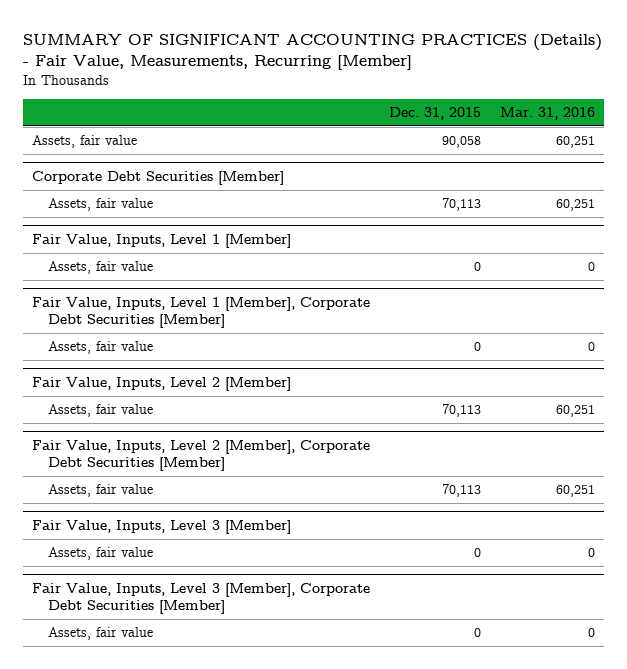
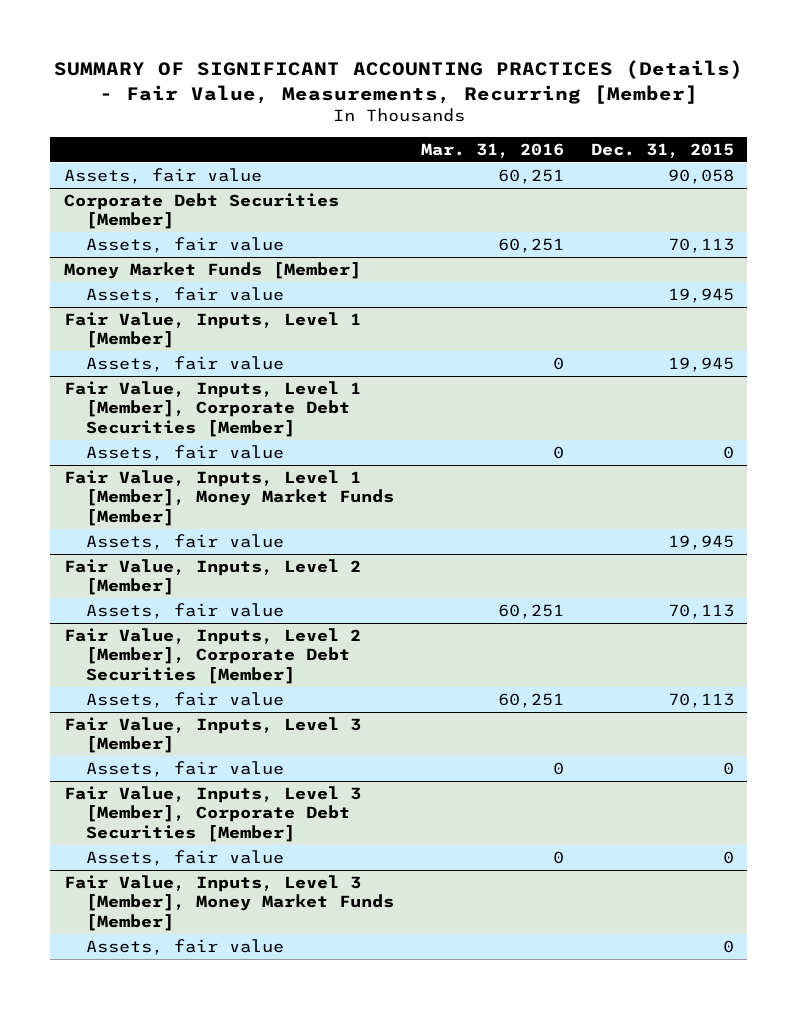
none -> [63,261,361,279] Money Market Funds [Member]
none -> [86,286,285,303] Assets, fair value
[474,262,482,272] 0 -> [667,356,734,372] 19,945
none -> [63,469,395,526] Fair Value, Inputs, Level 1 [Member], Money Market Funds [Member]
none -> [86,533,285,550] Assets, fair value
none -> [63,874,395,931] Fair Value, Inputs, Level 3 [Member], Money Market Funds [Member]
none -> [86,938,285,955] Assets, fair value

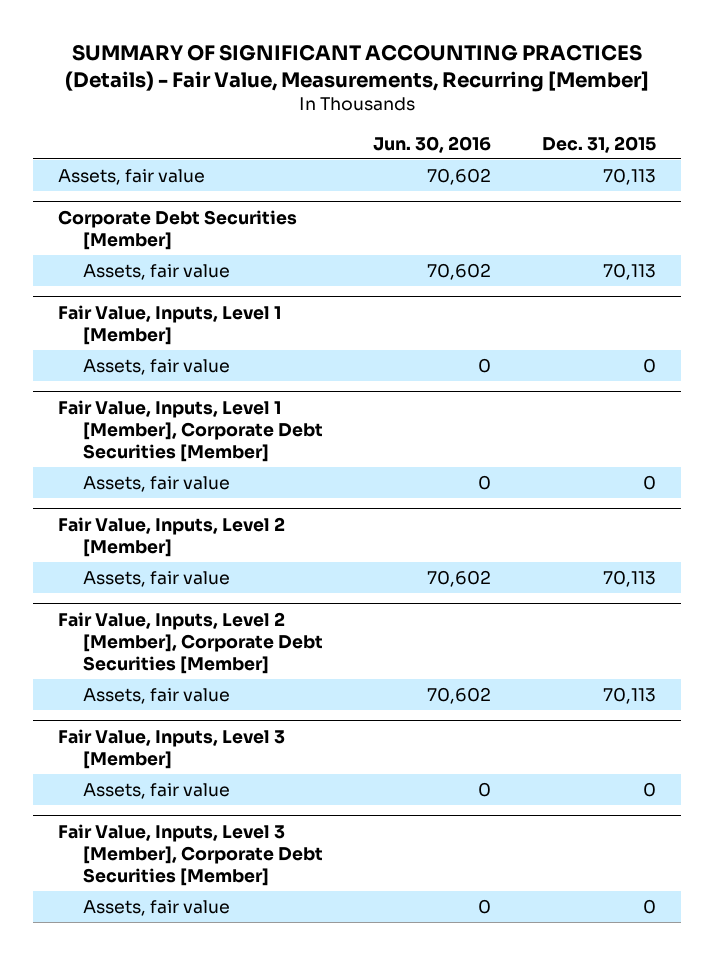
[420,142,564,158] Mar. 31, 2016 -> none
none -> [373,135,492,153] Jun. 30, 2016
[667,168,734,184] 90,058 -> [602,168,656,186] 70,113
[63,261,361,279] Money Market Funds [Member] -> none
[86,286,285,303] Assets, fair value -> none
[667,356,734,372] 19,945 -> [642,358,656,374] 0
[63,469,395,526] Fair Value, Inputs, Level 1 [Member], Money Market Funds [Member] -> none
[86,533,285,550] Assets, fair value -> none
[63,874,395,931] Fair Value, Inputs, Level 3 [Member], Money Market Funds [Member] -> none
[86,938,285,955] Assets, fair value -> none

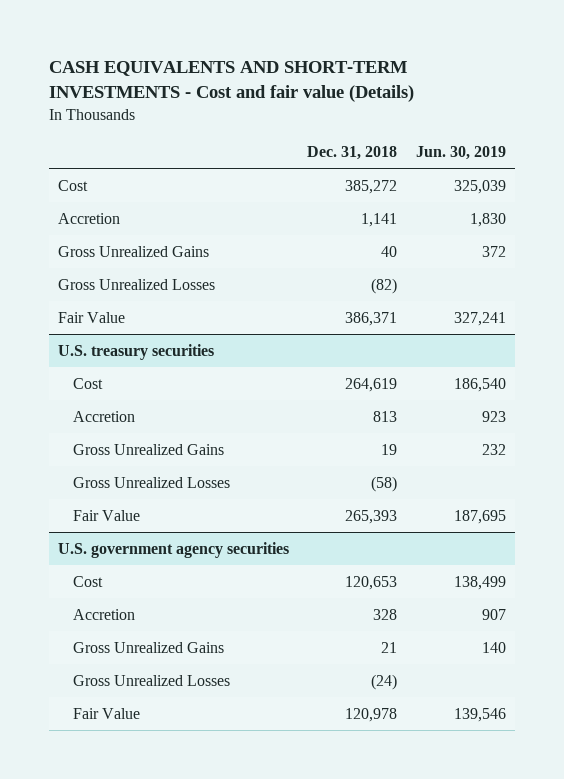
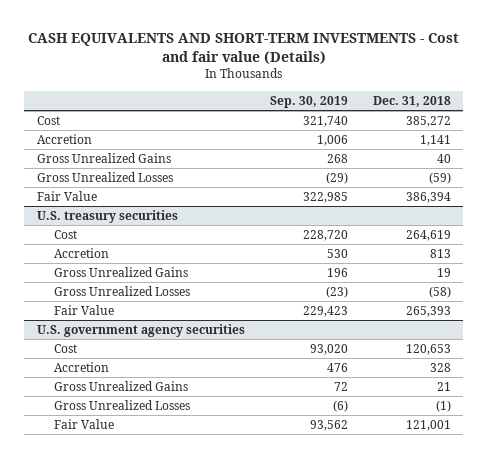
[415,145,506,160] Jun. 30, 2019 -> none
none -> [269,95,348,108] Sep. 30, 2019
[371,277,398,294] (82) -> [428,172,451,185] (59)
[345,311,398,326] 386,371 -> [405,192,451,204] 386,394
[371,673,398,690] (24) -> [435,400,451,413] (1)
[345,707,398,722] 120,978 -> [405,420,451,432] 121,001

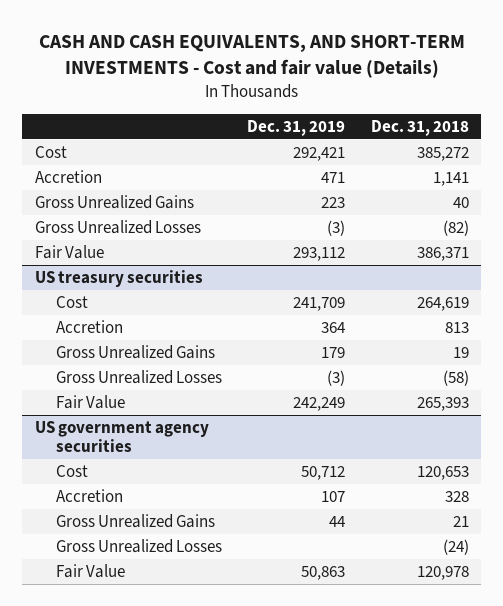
[27,33,459,65] CASH EQUIVALENTS AND SHORT-TERM INVESTMENTS - Cost and fair value (Details) -> [38,35,465,79] CASH AND CASH EQUIVALENTS, AND SHORT-TERM INVESTMENTS - Cost and fair value (Details)
[269,95,348,108] Sep. 30, 2019 -> none
none -> [247,119,346,136] Dec. 31, 2019
[428,172,451,185] (59) -> [442,219,469,236] (82)
[405,192,451,204] 386,394 -> [416,246,469,261] 386,371
[36,210,178,224] U.S. treasury securities -> [34,269,203,287] US treasury securities
[36,324,245,338] U.S. government agency securities -> [34,420,209,453] US government agency securities
[435,400,451,413] (1) -> [442,538,469,555] (24)
[405,420,451,432] 121,001 -> [416,565,469,580] 120,978

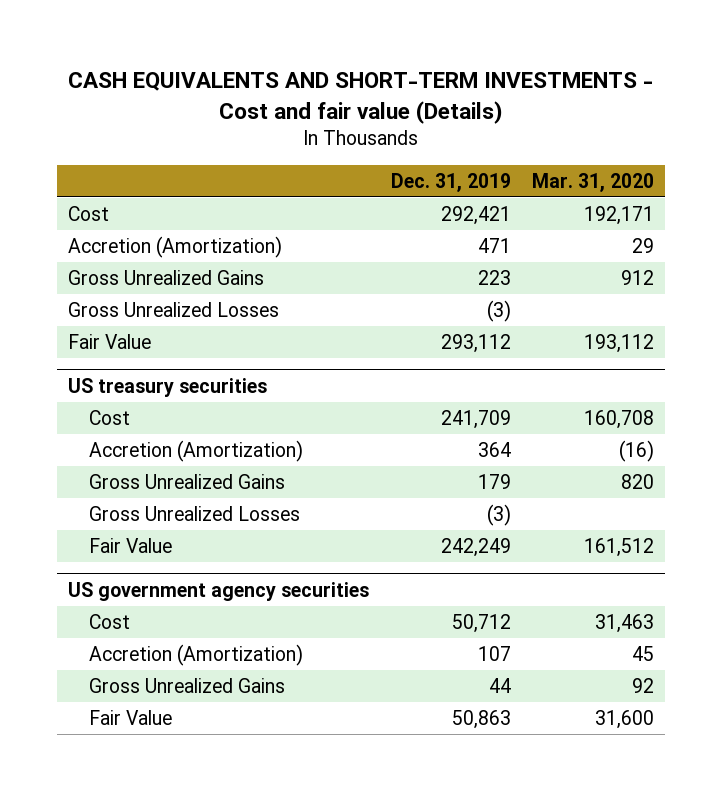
[38,35,465,79] CASH AND CASH EQUIVALENTS, AND SHORT-TERM INVESTMENTS - Cost and fair value (Details) -> [68,71,654,124] CASH EQUIVALENTS AND SHORT-TERM INVESTMENTS - Cost and fair value (Details)
[370,119,469,136] Dec. 31, 2018 -> none
none -> [531,172,654,192] Mar. 31, 2020
[34,169,102,183] Accretion -> [68,236,283,259] Accretion (Amortization)
[56,319,124,333] Accretion -> [89,440,304,463] Accretion (Amortization)
[56,488,124,502] Accretion -> [89,644,304,667] Accretion (Amortization)
[56,538,223,553] Gross Unrealized Losses -> none

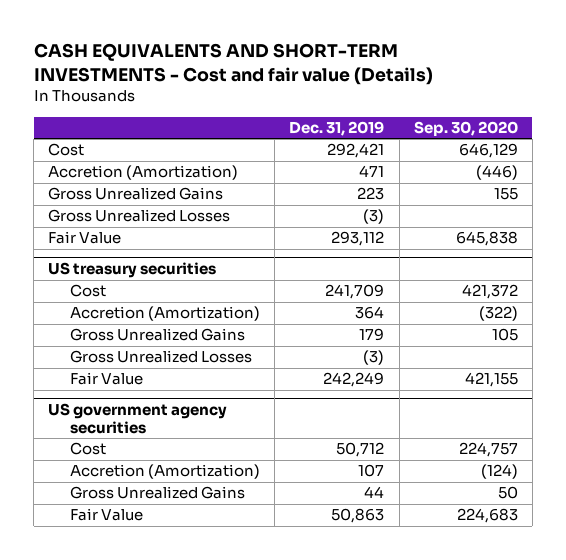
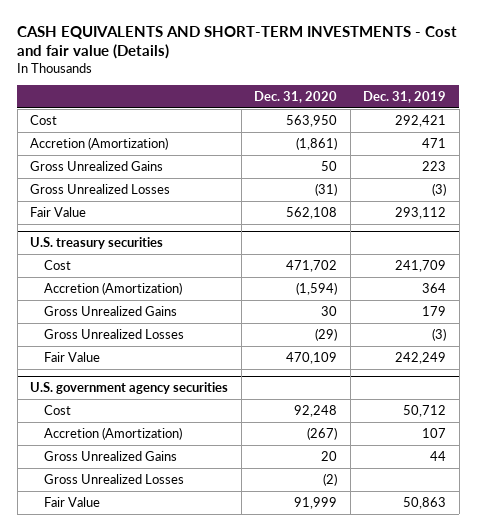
[413,121,518,137] Sep. 30, 2020 -> none
none -> [254,91,338,104] Dec. 31, 2020
[48,262,217,279] US treasury securities -> [30,237,164,250] U.S. treasury securities
[48,403,228,435] US government agency securities -> [30,382,229,395] U.S. government agency securities
none -> [43,473,184,484] Gross Unrealized Losses

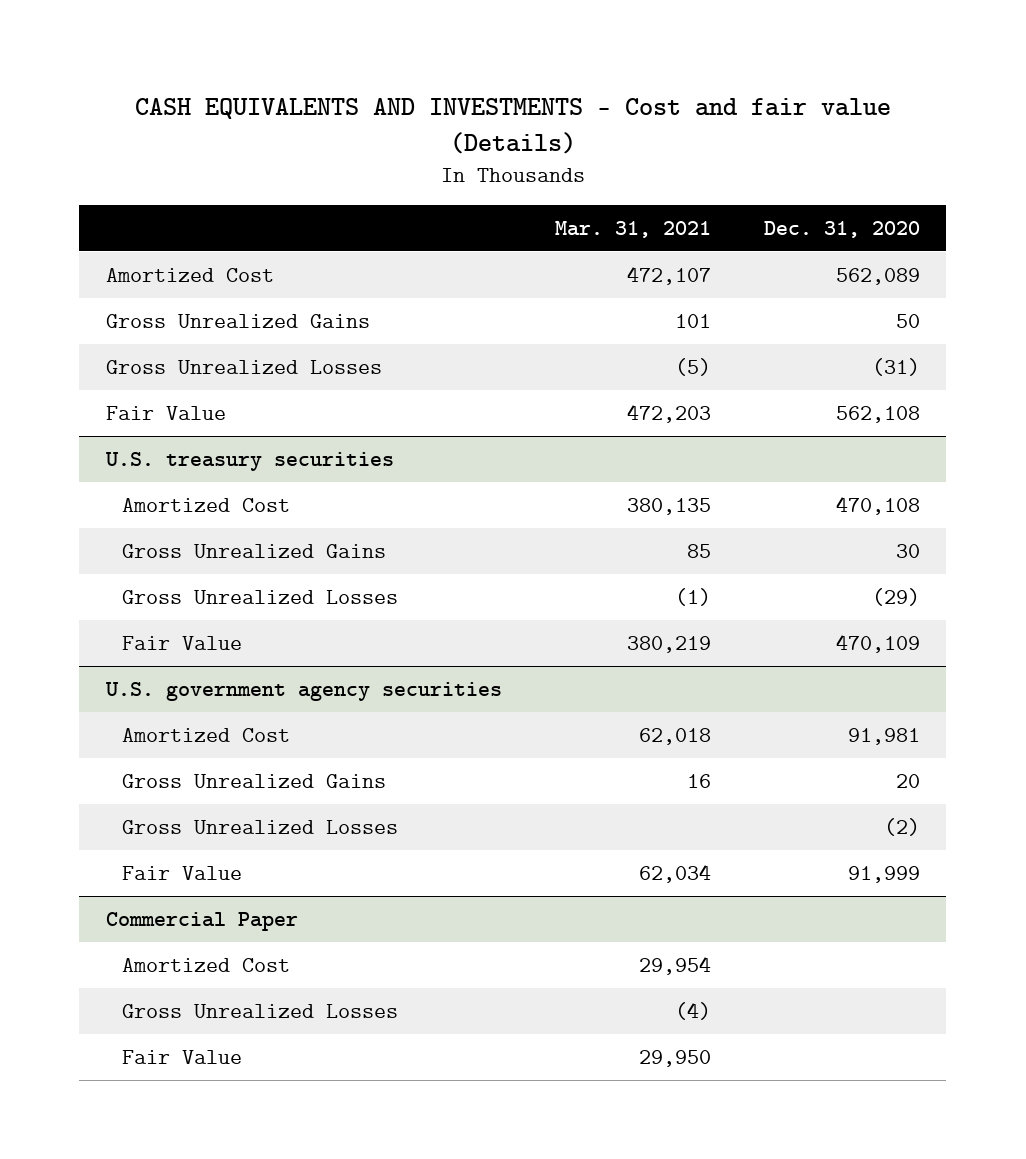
[17,25,458,59] CASH EQUIVALENTS AND SHORT-TERM INVESTMENTS - Cost and fair value (Details) -> [134,98,891,154] CASH EQUIVALENTS AND INVESTMENTS - Cost and fair value (Details)
[363,91,447,104] Dec. 31, 2019 -> none
none -> [554,220,711,238] Mar. 31, 2021
[30,136,169,150] Accretion (Amortization) -> none
[30,114,58,125] Cost -> [105,267,274,282] Amortized Cost
[286,114,338,127] 563,950 -> [835,267,920,285] 562,089
[43,281,182,295] Accretion (Amortization) -> none
[43,259,71,270] Cost -> [122,497,291,512] Amortized Cost
[286,259,338,272] 471,702 -> [835,495,920,515] 470,108
[43,426,182,440] Accretion (Amortization) -> none
[43,404,71,415] Cost -> [122,727,291,742] Amortized Cost
[294,404,338,417] 92,248 -> [847,727,920,745] 91,981
none -> [105,911,298,931] Commercial Paper
none -> [122,957,291,972] Amortized Cost
none -> [122,1003,399,1018] Gross Unrealized Losses
none -> [122,1049,243,1064] Fair Value

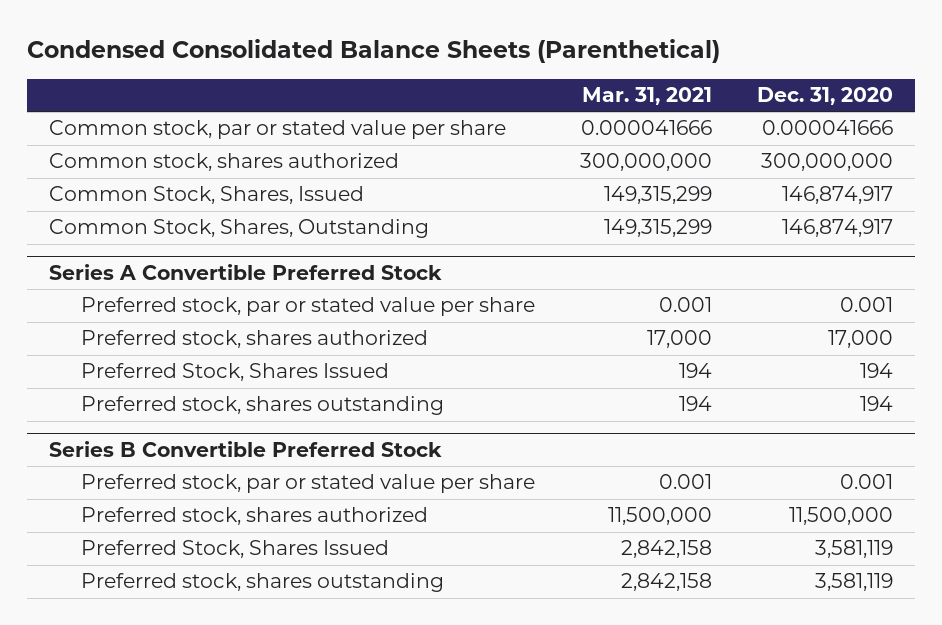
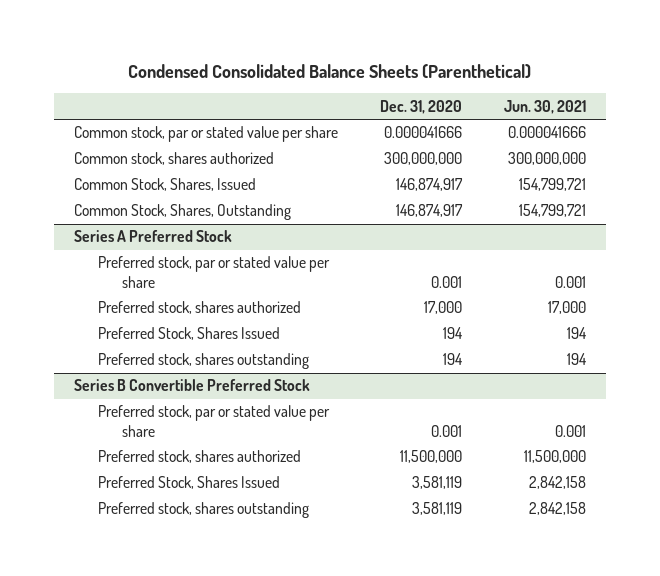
[581,87,712,106] Mar. 31, 2021 -> none
none -> [503,99,586,114] Jun. 30, 2021
[49,264,443,281] Series A Convertible Preferred Stock -> [74,230,233,243] Series A Preferred Stock

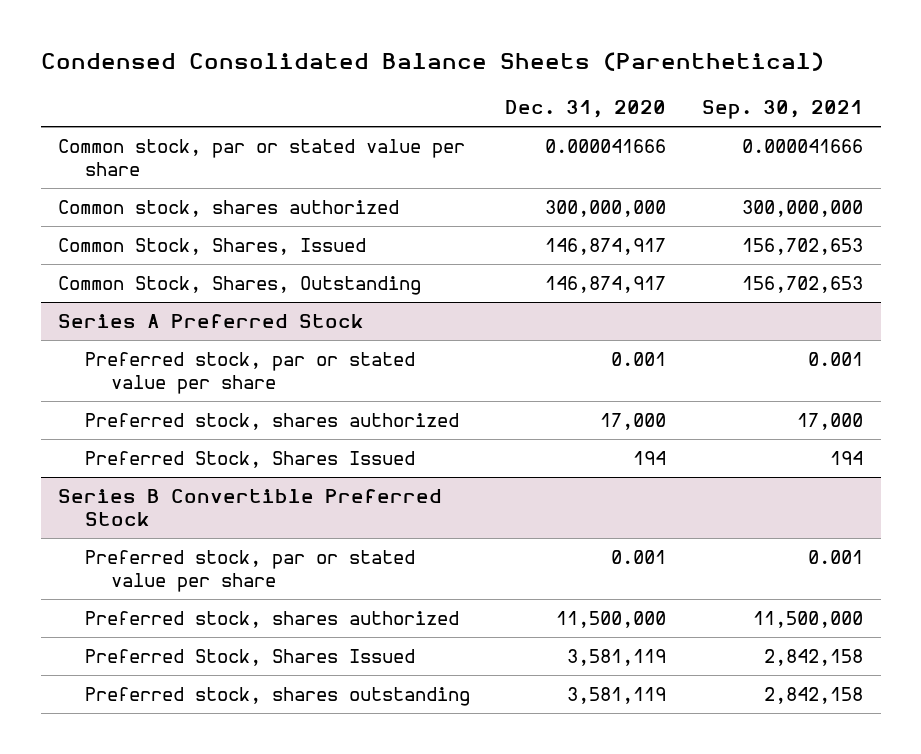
[503,99,586,114] Jun. 30, 2021 -> none
none -> [701,100,863,120] Sep. 30, 2021
[98,353,310,370] Preferred stock, shares outstanding -> none

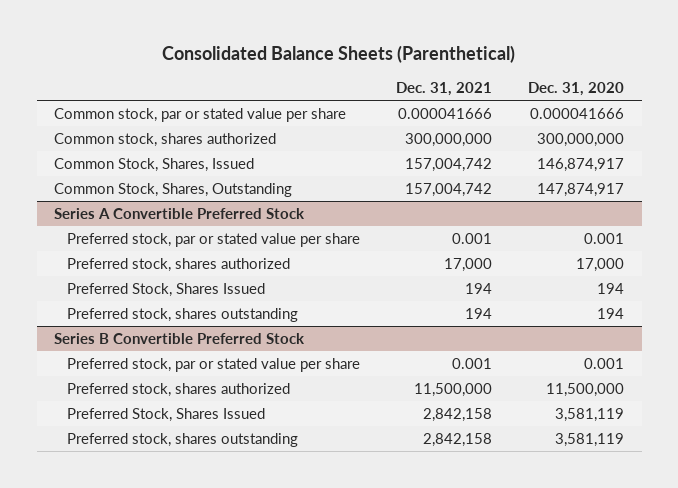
[40,52,824,72] Condensed Consolidated Balance Sheets (Parenthetical) -> [162,45,516,64] Consolidated Balance Sheets (Parenthetical)
[701,100,863,120] Sep. 30, 2021 -> none
none -> [396,82,493,97] Dec. 31, 2021
[545,276,667,294] 146,874,917 -> [536,182,624,197] 147,874,917
[58,314,365,329] Series A Preferred Stock -> [54,207,306,219] Series A Convertible Preferred Stock
none -> [67,307,299,322] Preferred stock, shares outstanding

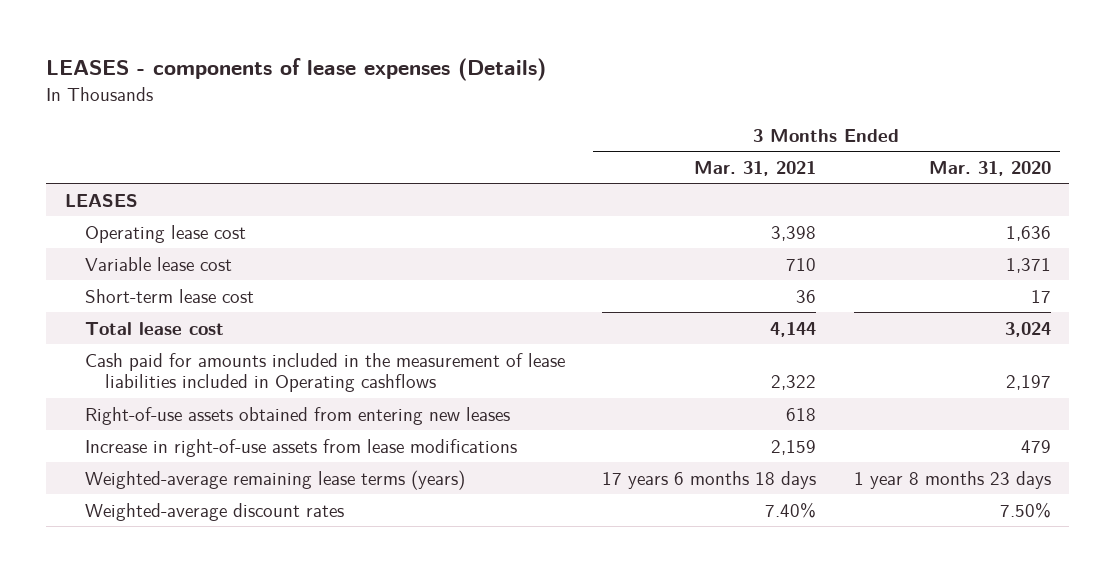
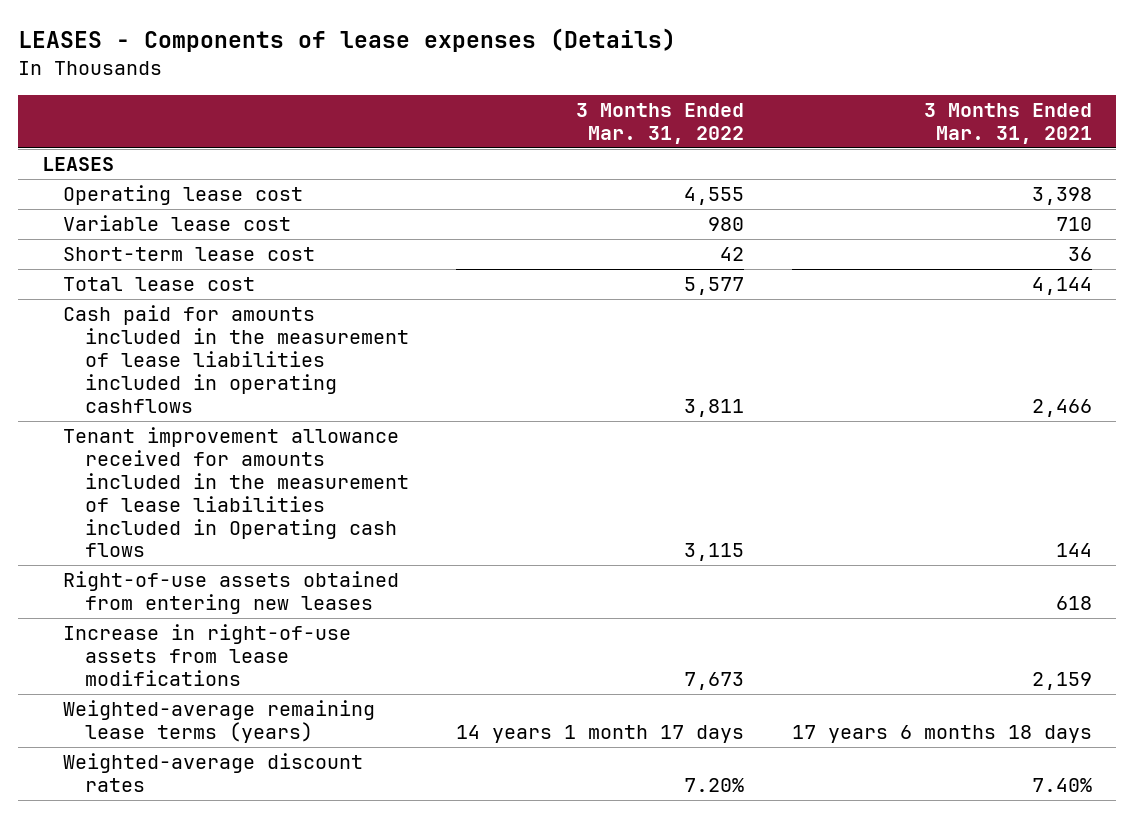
[45,58,546,82] LEASES - components of lease expenses (Details) -> [17,28,676,53] LEASES - Components of lease expenses (Details)
[928,160,1051,176] Mar. 31, 2020 -> none
none -> [576,103,745,144] 3 Months Ended Mar. 31, 2022
[84,352,565,393] Cash paid for amounts included in the measurement of lease liabilities included in Operating cashflows -> [63,305,409,413] Cash paid for amounts included in the measurement of lease liabilities included in operating cashflows
[771,375,817,391] 2,322 -> [1032,398,1093,417] 2,466
none -> [63,427,409,558] Tenant improvement allowance received for amounts included in the measurement of lease liabilities included in Operating cash flows

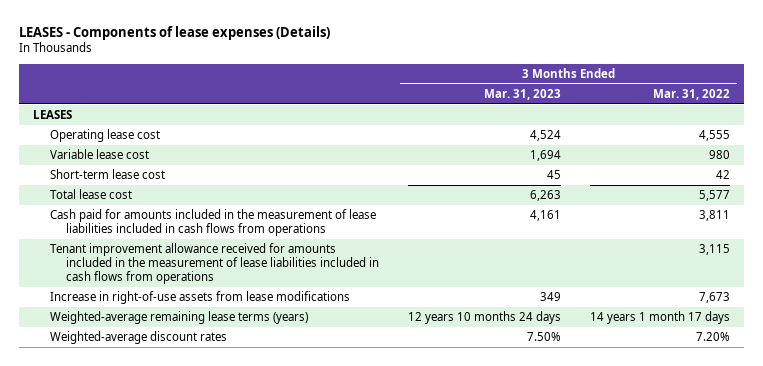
[924,103,1093,144] 3 Months Ended Mar. 31, 2021 -> none
none -> [483,88,561,100] Mar. 31, 2023
[63,571,400,615] Right-of-use assets obtained from entering new leases -> none
[63,305,409,413] Cash paid for amounts included in the measurement of lease liabilities included in operating cashflows -> [49,209,376,236] Cash paid for amounts included in the measurement of lease liabilities included in cash flows from operations
[63,427,409,558] Tenant improvement allowance received for amounts included in the measurement of lease liabilities included in Operating cash flows -> [49,243,379,284] Tenant improvement allowance received for amounts included in the measurement of lease liabilities included in cash flows from operations

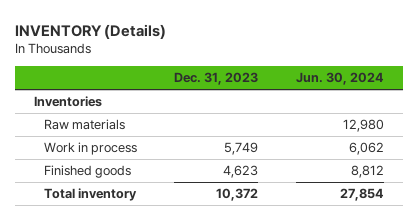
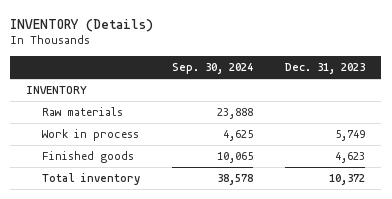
[296,72,385,86] Jun. 30, 2024 -> none
none -> [171,63,253,75] Sep. 30, 2024
[33,95,102,107] Inventories -> [26,86,88,95] INVENTORY

